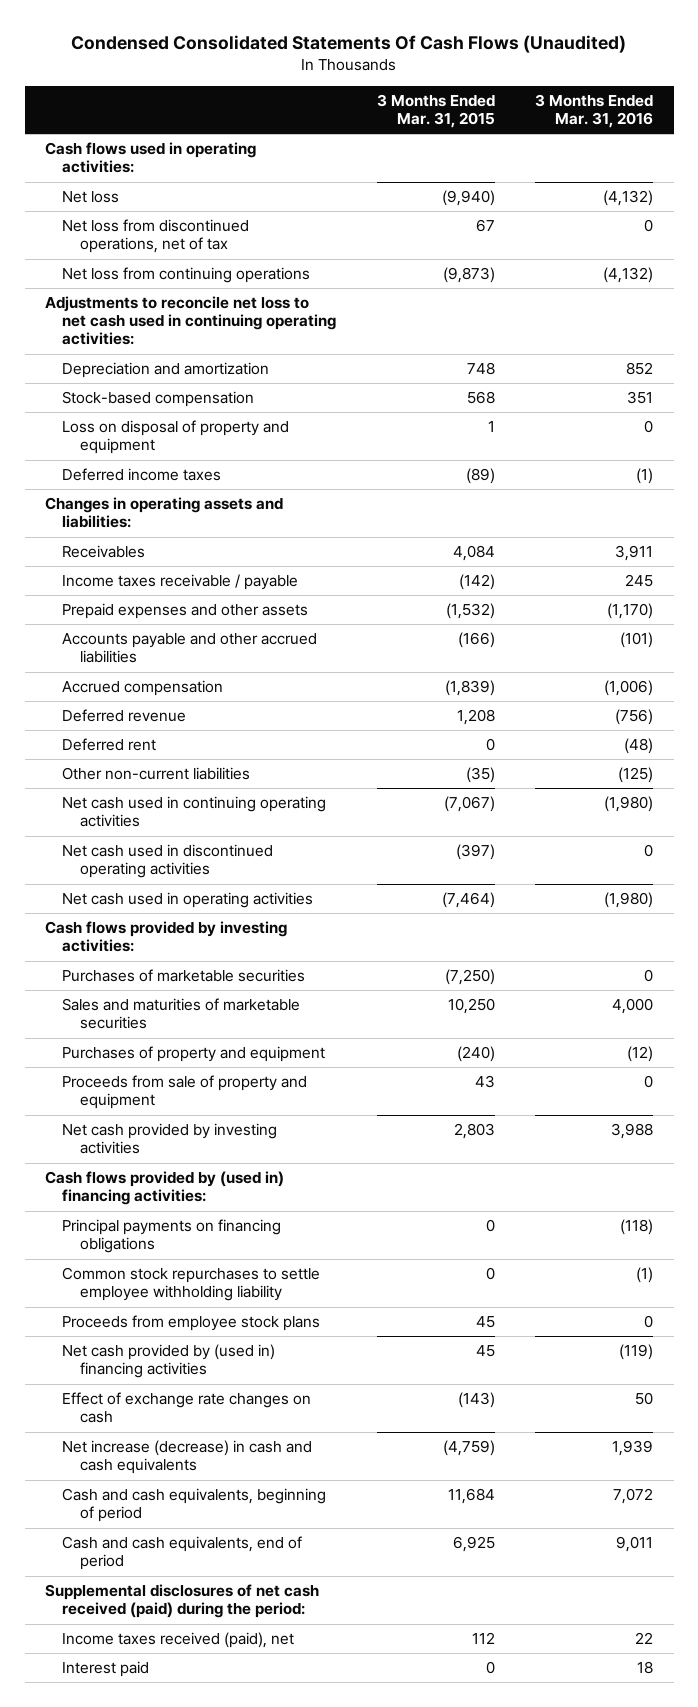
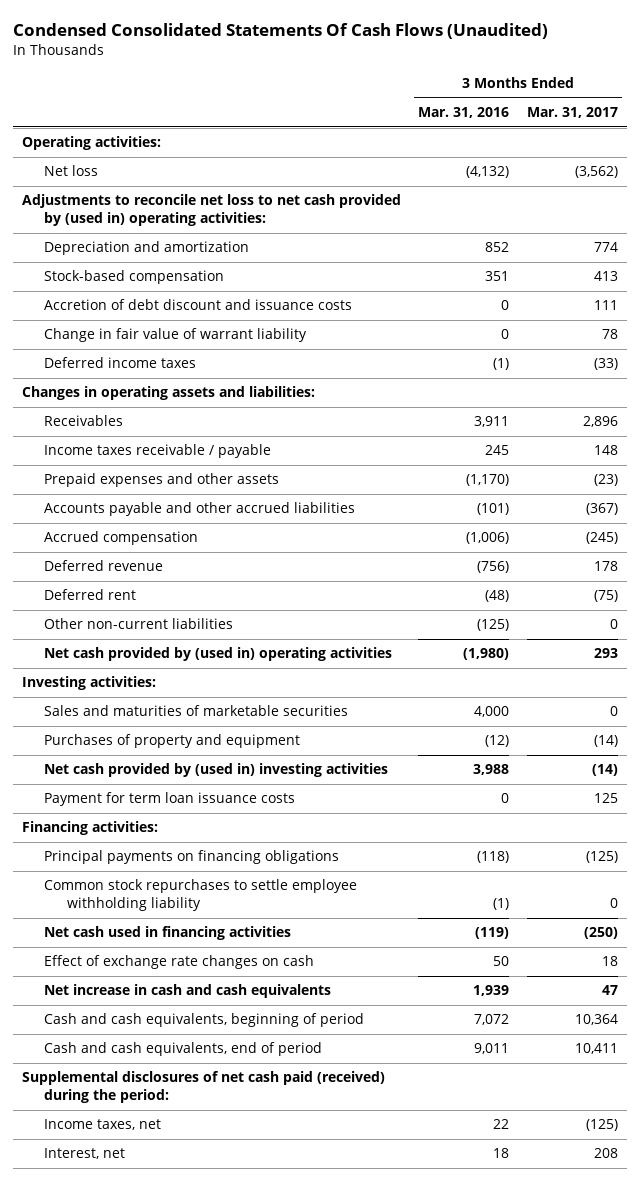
[376,94,495,129] 3 Months Ended Mar. 31, 2015 -> none
none -> [526,107,618,119] Mar. 31, 2017
[44,142,256,174] Cash flows used in operating activities: -> [22,136,162,151] Operating activities:
[62,219,250,254] Net loss from discontinued operations, net of tax -> none
[62,267,311,284] Net loss from continuing operations -> none
[44,296,337,346] Adjustments to reconcile net loss to net cash used in continuing operating activities: -> [22,194,402,227] Adjustments to reconcile net loss to net cash provided by (used in) operating activities:
[62,420,290,455] Loss on disposal of property and equipment -> none
none -> [44,299,353,311] Accretion of debt discount and issuance costs
none -> [44,328,308,343] Change in fair value of warrant liability
[62,796,327,828] Net cash used in continuing operating activities -> none
[62,844,274,879] Net cash used in discontinued operating activities -> none
[62,969,306,983] Purchases of marketable securities -> none
[62,892,314,909] Net cash used in operating activities -> [44,647,393,662] Net cash provided by (used in) operating activities
[44,921,287,953] Cash flows provided by investing activities: -> [22,676,157,691] Investing activities:
[62,1075,308,1110] Proceeds from sale of property and equipment -> none
[62,1123,278,1155] Net cash provided by investing activities -> [44,763,389,778] Net cash provided by (used in) investing activities
none -> [44,792,296,807] Payment for term loan issuance costs
[44,1171,284,1206] Cash flows provided by (used in) financing activities: -> [22,821,159,836] Financing activities:
[62,1315,321,1332] Proceeds from employee stock plans -> none
[62,1344,276,1379] Net cash provided by (used in) financing activities -> [44,926,292,941] Net cash used in financing activities
[62,1440,313,1475] Net increase (decrease) in cash and cash equivalents -> [44,984,332,999] Net increase in cash and cash equivalents
[44,1584,319,1619] Supplemental disclosures of net cash received (paid) during the period: -> [22,1071,386,1104] Supplemental disclosures of net cash paid (received) during the period:
[62,1632,295,1649] Income taxes received (paid), net -> [44,1119,162,1131] Income taxes, net
[62,1661,150,1678] Interest paid -> [44,1148,126,1160] Interest, net

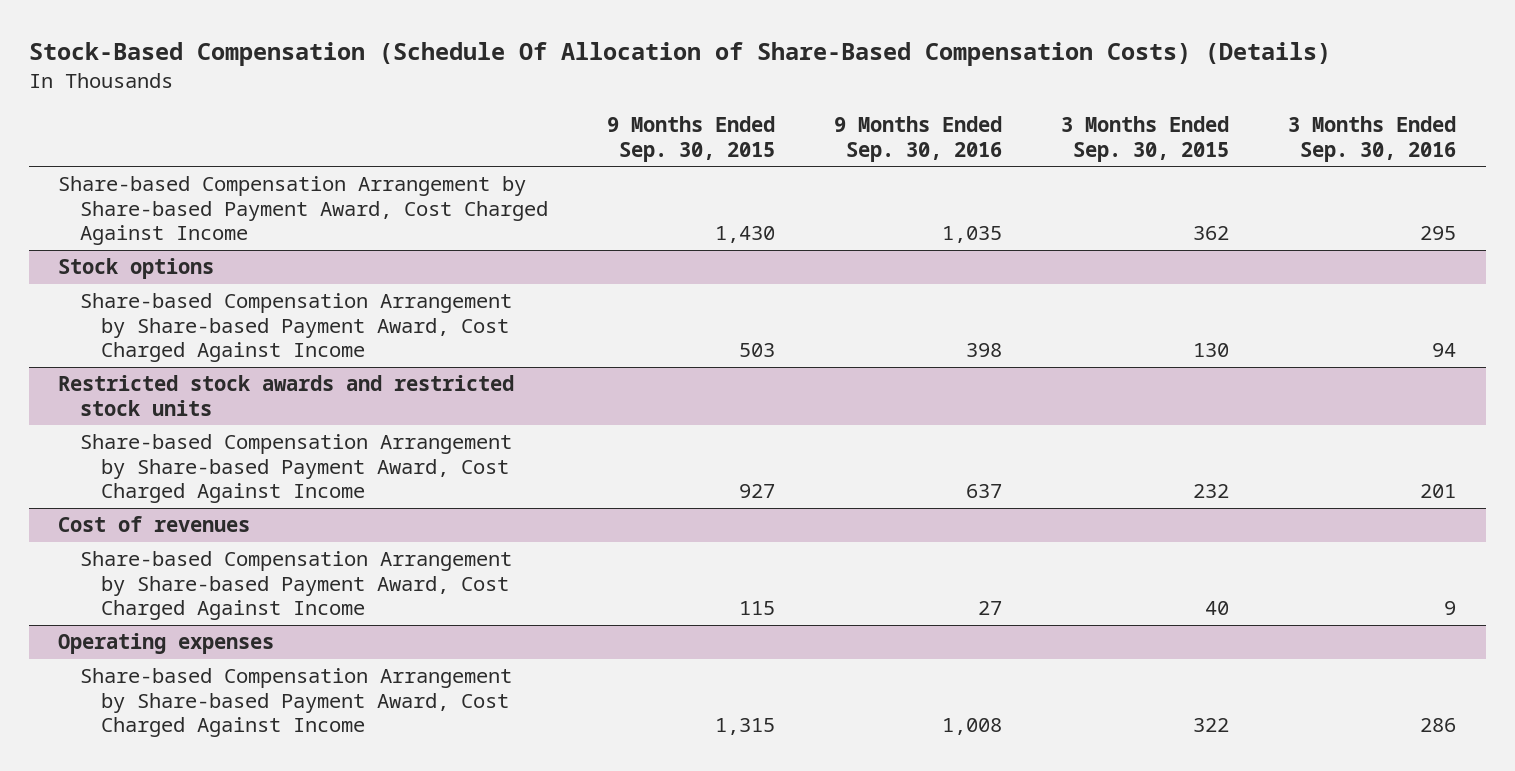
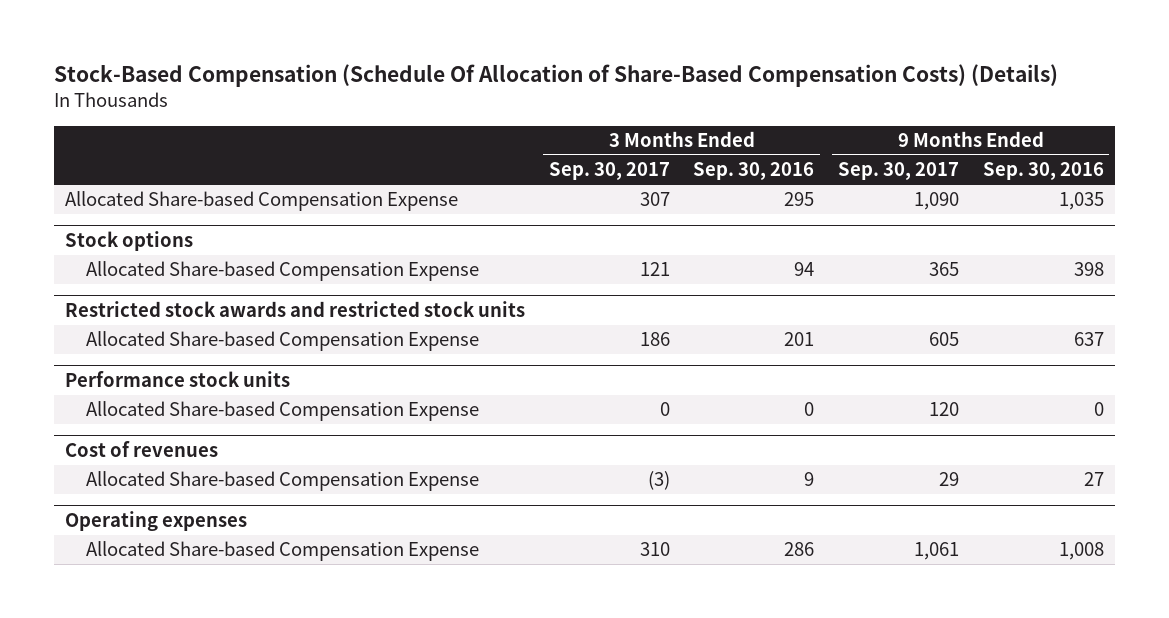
[607,116,776,162] 9 Months Ended Sep. 30, 2015 -> none
[1061,116,1230,162] 3 Months Ended Sep. 30, 2015 -> none
none -> [548,162,670,181] Sep. 30, 2017
none -> [837,162,959,181] Sep. 30, 2017
[58,176,548,246] Share-based Compensation Arrangement by Share-based Payment Award, Cost Charged Against Income -> [65,191,459,212] Allocated Share-based Compensation Expense
[79,293,512,363] Share-based Compensation Arrangement by Share-based Payment Award, Cost Charged Against Income -> [85,261,479,282] Allocated Share-based Compensation Expense
[79,434,512,504] Share-based Compensation Arrangement by Share-based Payment Award, Cost Charged Against Income -> [85,331,479,352] Allocated Share-based Compensation Expense
none -> [65,371,291,388] Performance stock units
none -> [85,401,479,422] Allocated Share-based Compensation Expense
[79,551,512,621] Share-based Compensation Arrangement by Share-based Payment Award, Cost Charged Against Income -> [85,471,479,492] Allocated Share-based Compensation Expense
[79,668,512,738] Share-based Compensation Arrangement by Share-based Payment Award, Cost Charged Against Income -> [85,541,479,562] Allocated Share-based Compensation Expense

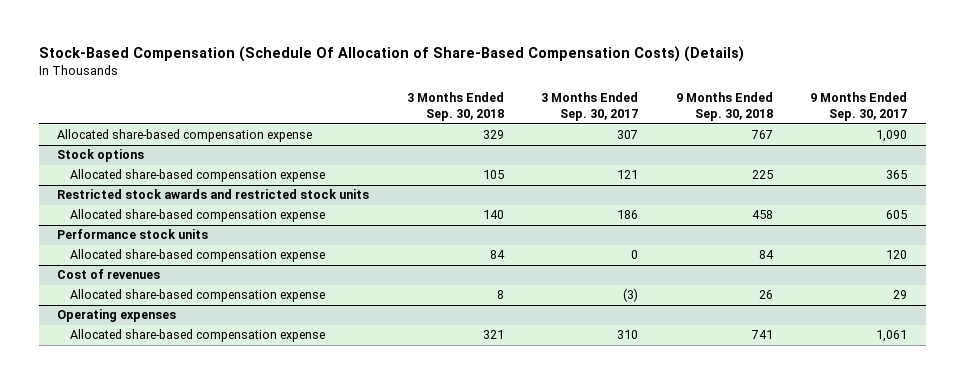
[693,162,815,181] Sep. 30, 2016 -> none
[982,162,1104,181] Sep. 30, 2016 -> none
none -> [406,92,504,122] 3 Months Ended Sep. 30, 2018
none -> [675,92,773,122] 9 Months Ended Sep. 30, 2018
[65,191,459,212] Allocated Share-based Compensation Expense -> [57,129,313,143] Allocated share-based compensation expense
[85,261,479,282] Allocated Share-based Compensation Expense -> [70,169,326,183] Allocated share-based compensation expense
[85,331,479,352] Allocated Share-based Compensation Expense -> [70,209,326,223] Allocated share-based compensation expense
[85,401,479,422] Allocated Share-based Compensation Expense -> [70,249,326,263] Allocated share-based compensation expense
[85,471,479,492] Allocated Share-based Compensation Expense -> [70,289,326,303] Allocated share-based compensation expense
[85,541,479,562] Allocated Share-based Compensation Expense -> [70,329,326,343] Allocated share-based compensation expense

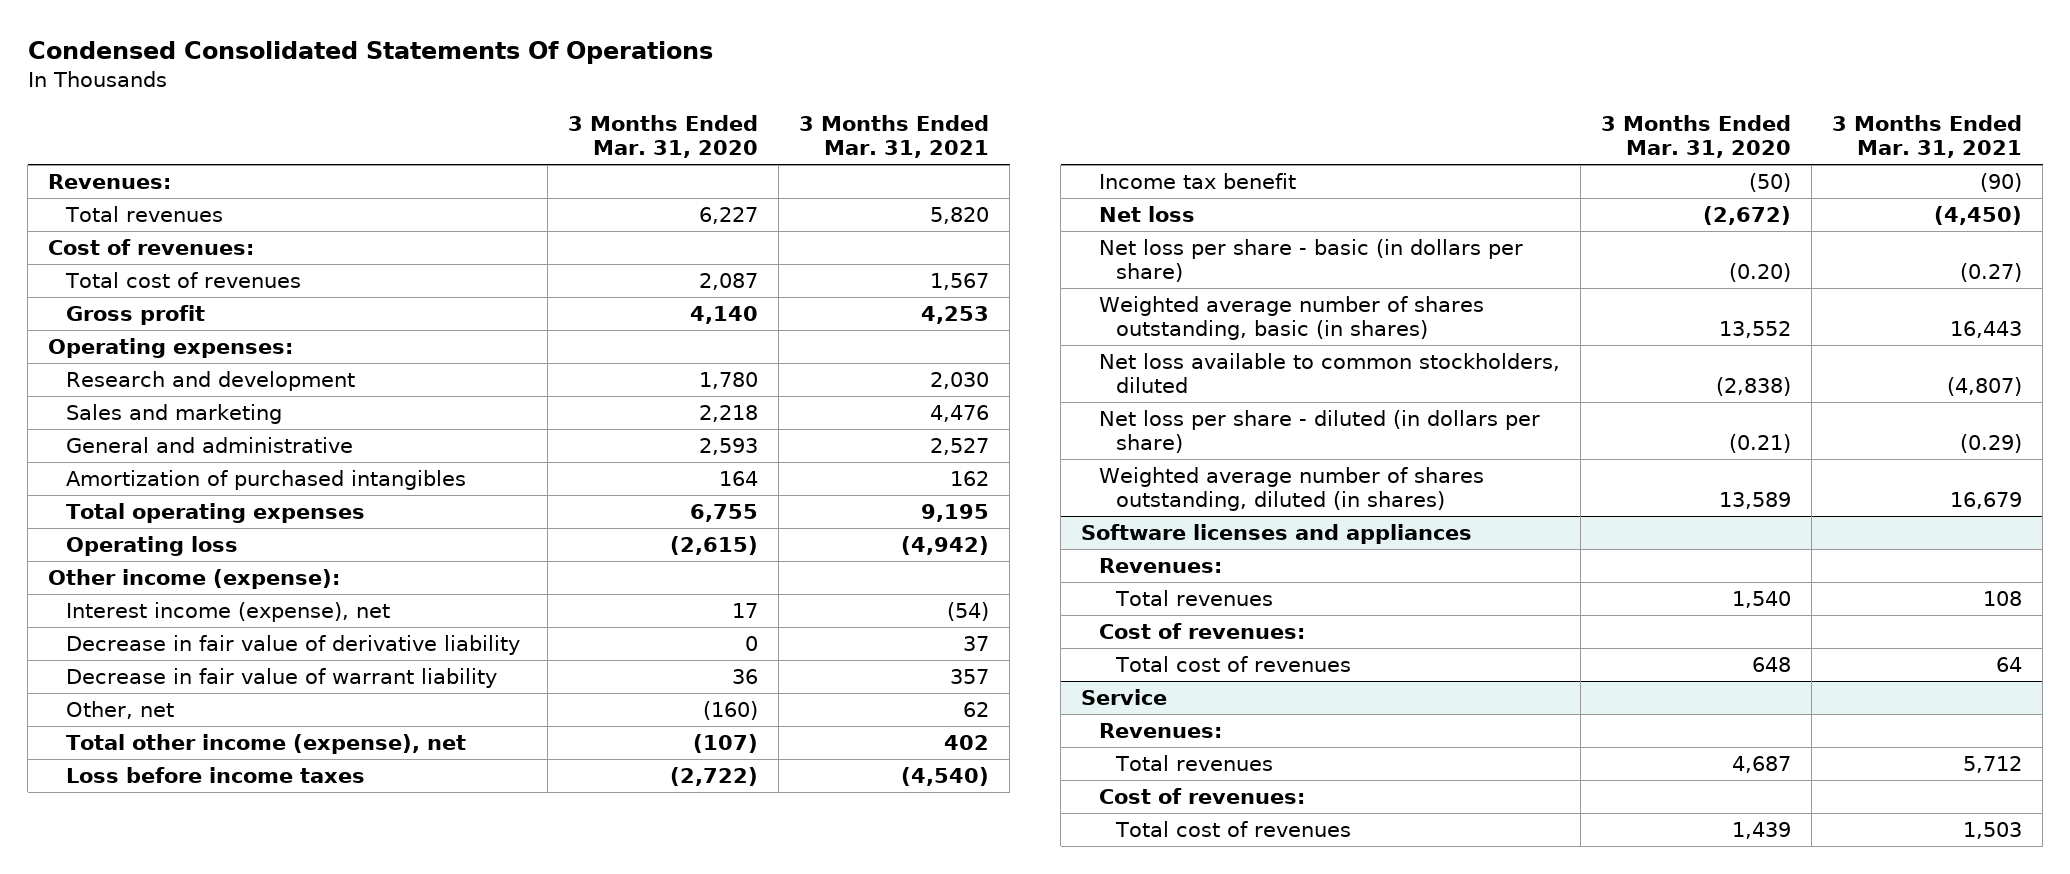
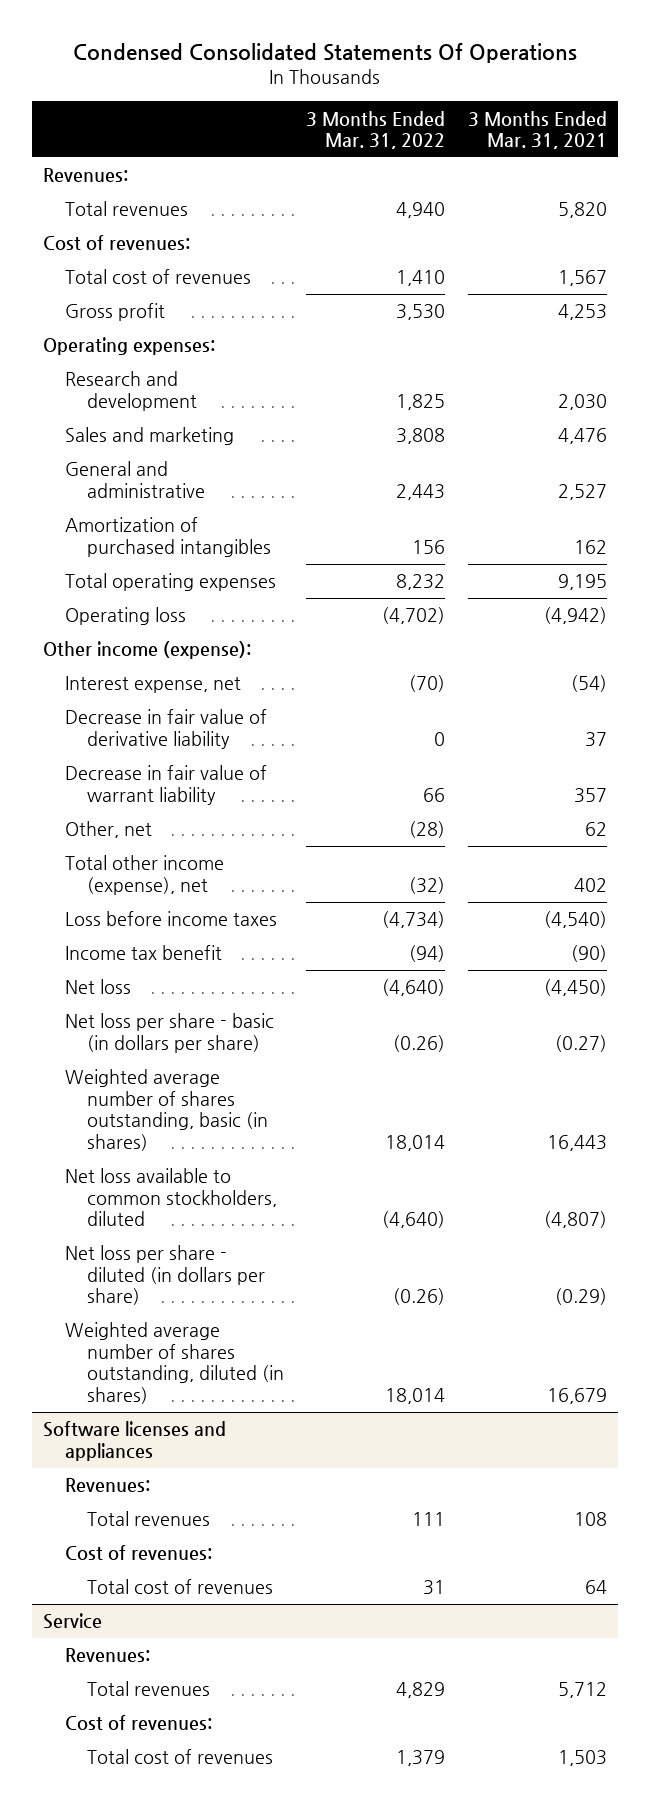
[568,115,759,159] 3 Months Ended Mar. 31, 2020 -> none
none -> [306,110,446,150] 3 Months Ended Mar. 31, 2022
[65,601,390,622] Interest income (expense), net -> [64,676,241,694] Interest expense, net

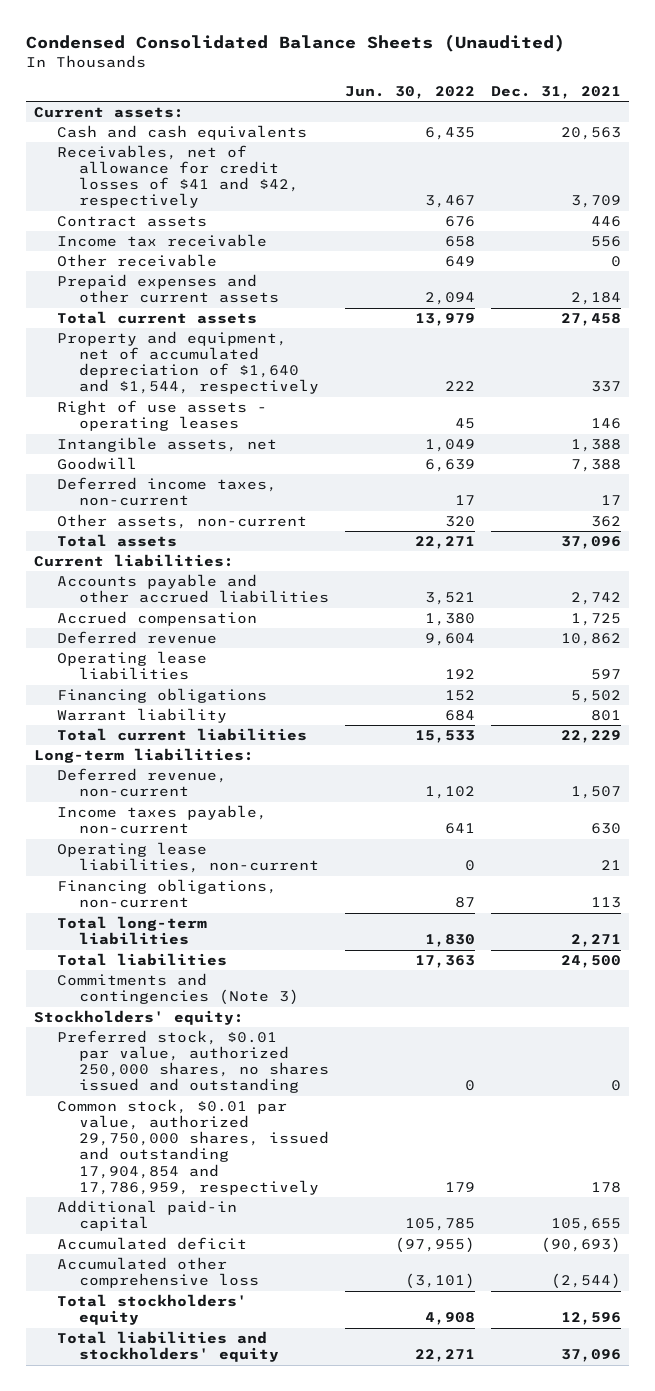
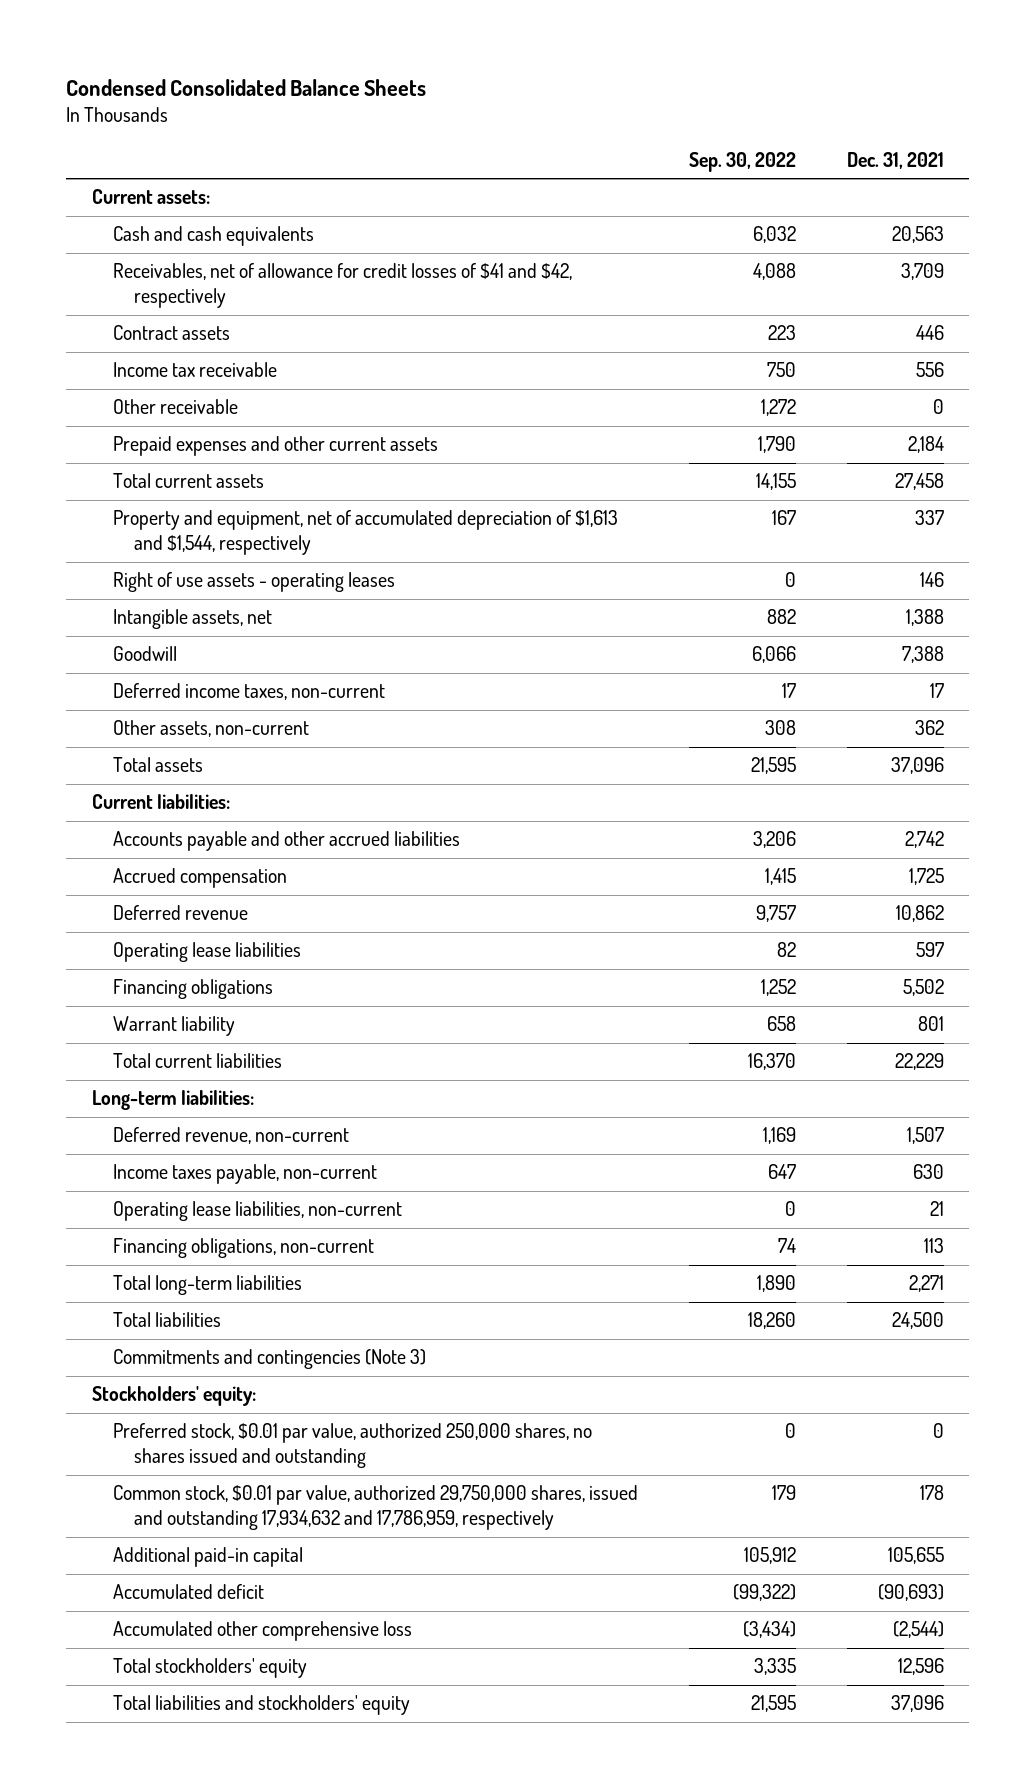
[26,34,566,53] Condensed Consolidated Balance Sheets (Unaudited) -> [66,79,427,97] Condensed Consolidated Balance Sheets
[344,85,475,99] Jun. 30, 2022 -> none
none -> [688,151,796,172] Sep. 30, 2022
[56,331,319,395] Property and equipment, net of accumulated depreciation of $1,640 and $1,544, respectively -> [112,510,618,556] Property and equipment, net of accumulated depreciation of $1,613 and $1,544, respectively
[56,1099,329,1195] Common stock, $0.01 par value, authorized 29,750,000 shares, issued and outstanding 17,904,854 and 17,786,959, respectively -> [112,1485,638,1531] Common stock, $0.01 par value, authorized 29,750,000 shares, issued and outstanding 17,934,632 and 17,786,959, respectively

